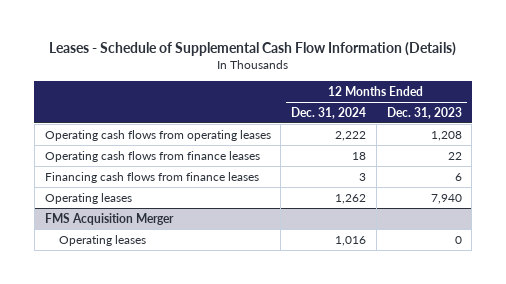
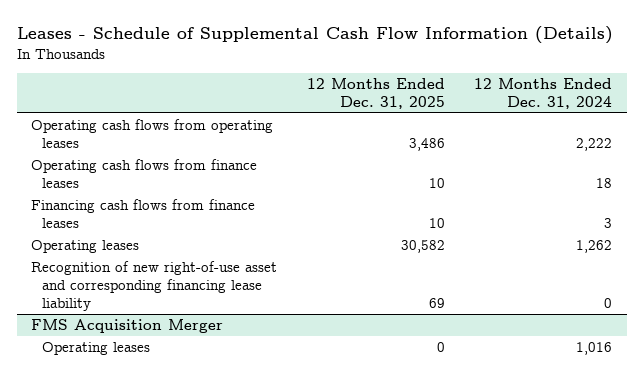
[386,106,462,119] Dec. 31, 2023 -> none
none -> [306,78,445,110] 12 Months Ended Dec. 31, 2025
none -> [31,260,278,311] Recognition of new right-of-use asset and corresponding financing lease liability

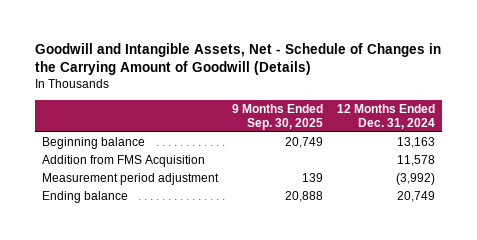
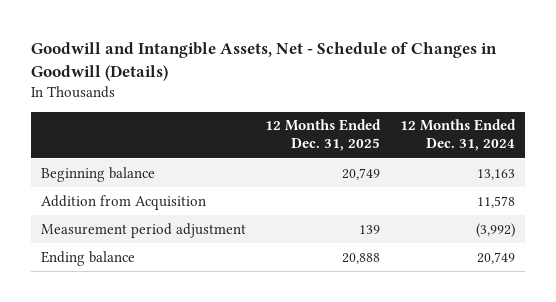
[35,42,442,76] Goodwill and Intangible Assets, Net - Schedule of Changes in the Carrying Amount of Goodwill (Details) -> [30,41,497,81] Goodwill and Intangible Assets, Net - Schedule of Changes in Goodwill (Details)
[232,104,324,130] 9 Months Ended Sep. 30, 2025 -> none
none -> [265,119,382,152] 12 Months Ended Dec. 31, 2025
[42,154,206,167] Addition from FMS Acquisition -> [40,194,206,210] Addition from Acquisition

